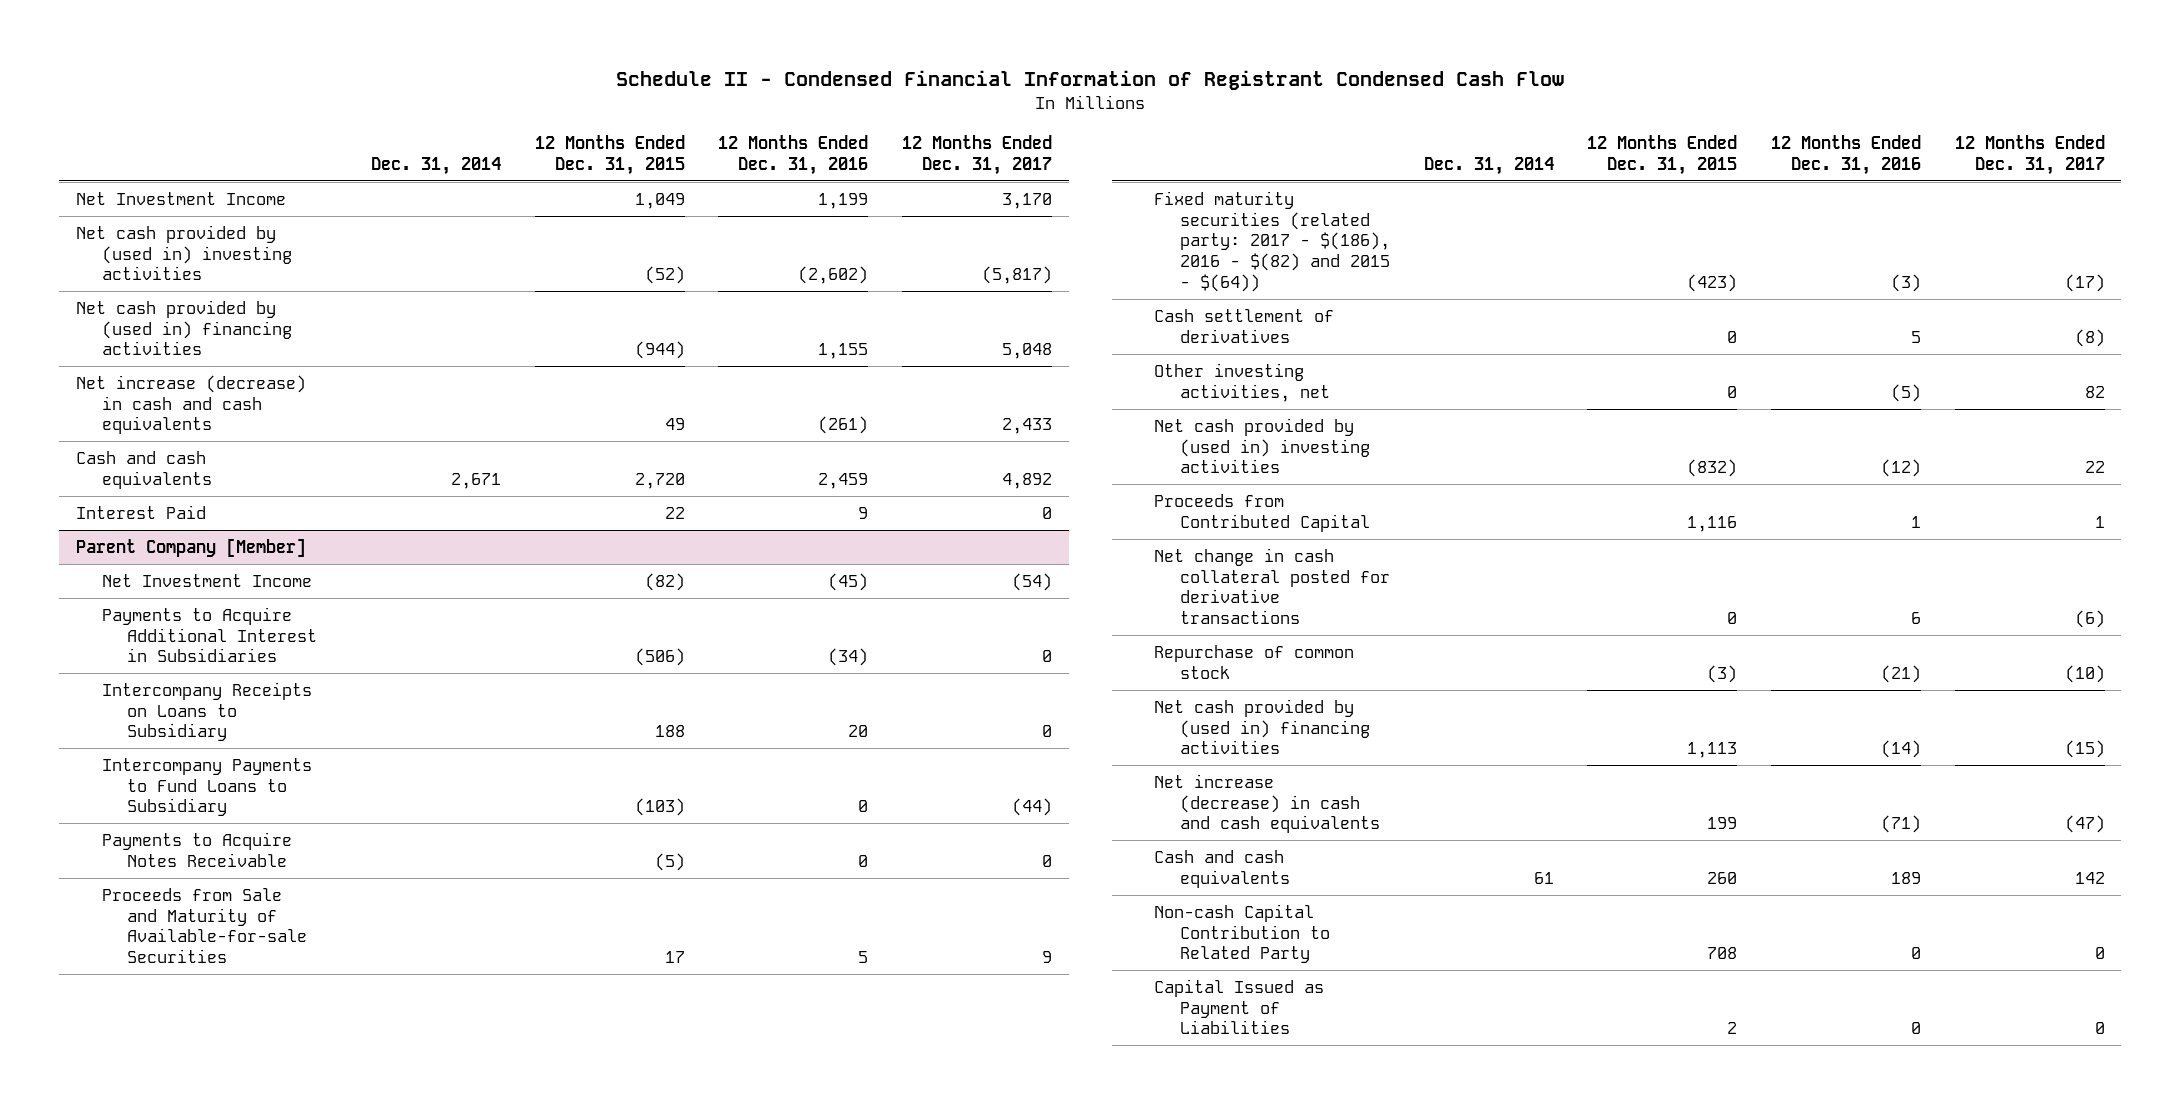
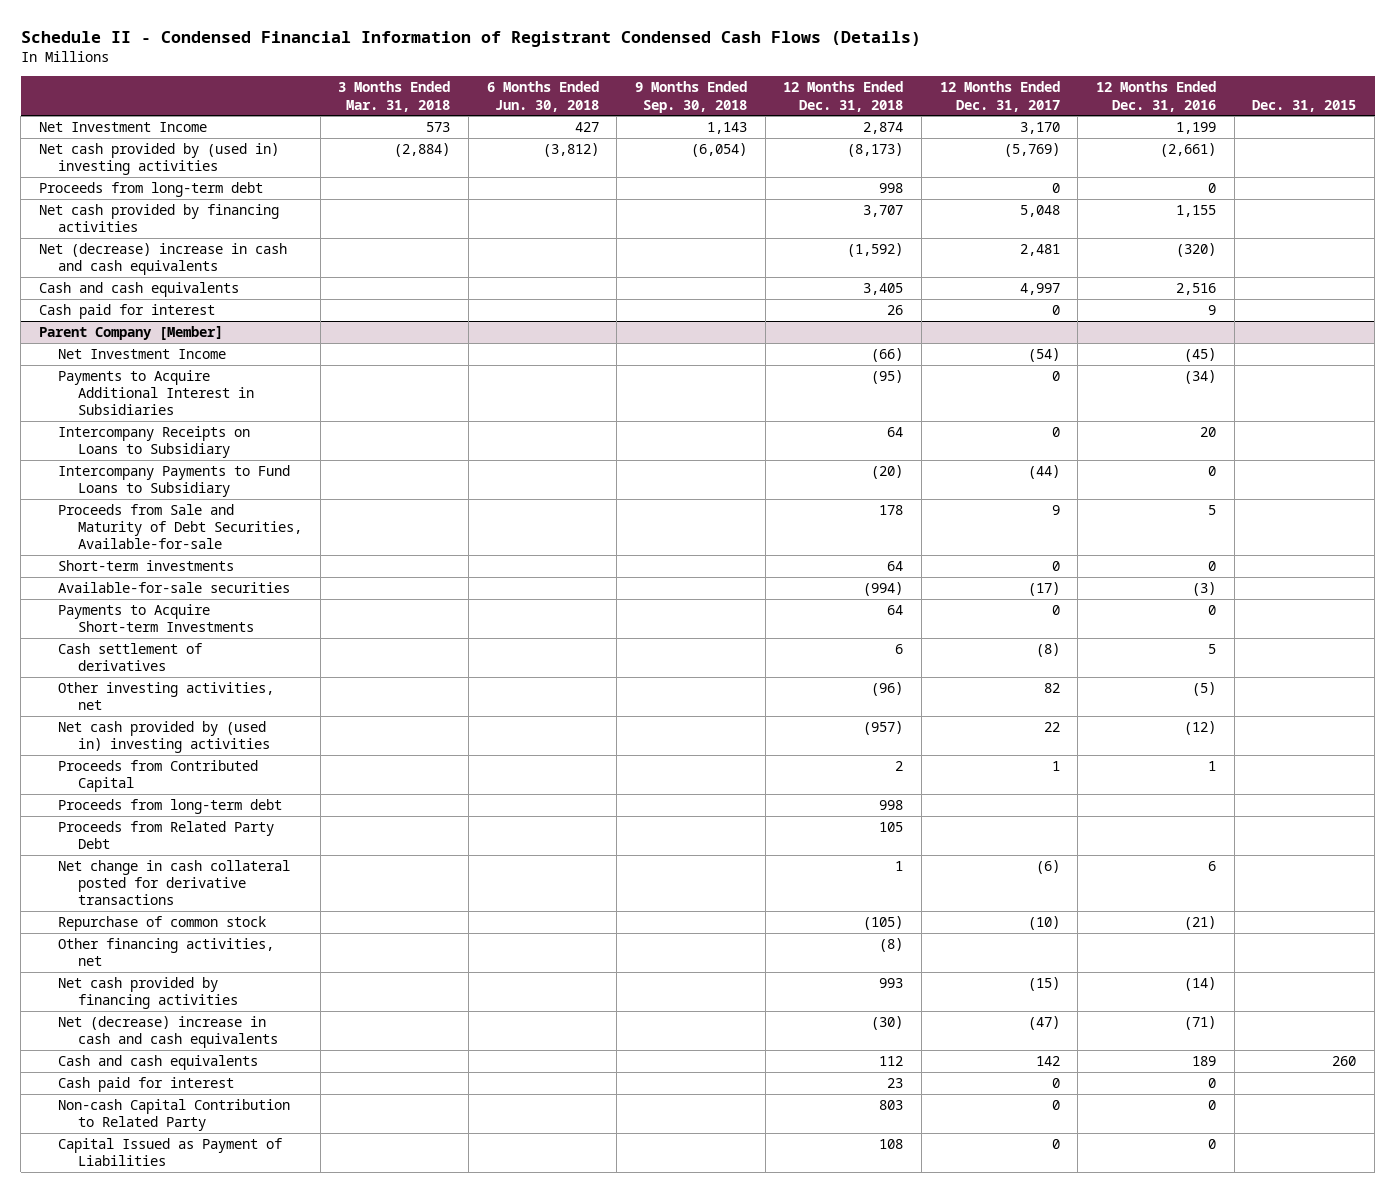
[616,69,1565,90] Schedule II - Condensed Financial Information of Registrant Condensed Cash Flow -> [20,30,921,47] Schedule II - Condensed Financial Information of Registrant Condensed Cash Flows (Details)
[371,156,502,175] Dec. 31, 2014 -> none
[534,135,685,175] 12 Months Ended Dec. 31, 2015 -> none
none -> [338,81,451,112] 3 Months Ended Mar. 31, 2018
none -> [486,81,599,112] 6 Months Ended Jun. 30, 2018
none -> [635,81,748,113] 9 Months Ended Sep. 30, 2018
none -> [783,81,904,112] 12 Months Ended Dec. 31, 2018
none -> [1252,99,1357,112] Dec. 31, 2015
[798,266,869,285] (2,602) -> [1160,143,1217,158] (2,661)
[982,266,1053,285] (5,817) -> [1003,143,1060,158] (5,769)
none -> [38,182,263,198] Proceeds from long-term debt
[75,299,292,356] Net cash provided by (used in) financing activities -> [38,204,279,233] Net cash provided by financing activities
[75,374,306,435] Net increase (decrease) in cash and cash equivalents -> [38,243,287,276] Net (decrease) increase in cash and cash equivalents
[818,416,869,435] (261) -> [1176,243,1217,258] (320)
[1002,418,1053,435] 2,433 -> [1019,244,1060,257] 2,481
[818,472,869,489] 2,459 -> [1176,283,1217,296] 2,516
[1002,472,1053,489] 4,892 -> [1019,283,1060,296] 4,997
[75,504,206,519] Interest Paid -> [38,304,215,320] Cash paid for interest
[101,831,292,867] Payments to Acquire Notes Receivable -> none
[101,887,308,964] Proceeds from Sale and Maturity of Available-for-sale Securities -> [58,504,302,550] Proceeds from Sale and Maturity of Debt Securities, Available-for-sale
none -> [58,560,235,572] Short-term investments
[1154,190,1391,292] Fixed maturity securities (related party: 2017 - $(186), 2016 - $(82) and 2015 - $(64)) -> [58,582,291,594] Available-for-sale securities
none -> [58,604,254,633] Payments to Acquire Short-term Investments
none -> [58,799,283,815] Proceeds from long-term debt
none -> [58,821,275,850] Proceeds from Related Party Debt
none -> [58,938,275,967] Other financing activities, net
[1154,698,1371,755] Net cash provided by (used in) financing activities -> [58,977,238,1010] Net cash provided by financing activities
[1154,773,1381,834] Net increase (decrease) in cash and cash equivalents -> [58,1016,278,1049] Net (decrease) increase in cash and cash equivalents
none -> [58,1077,235,1093] Cash paid for interest

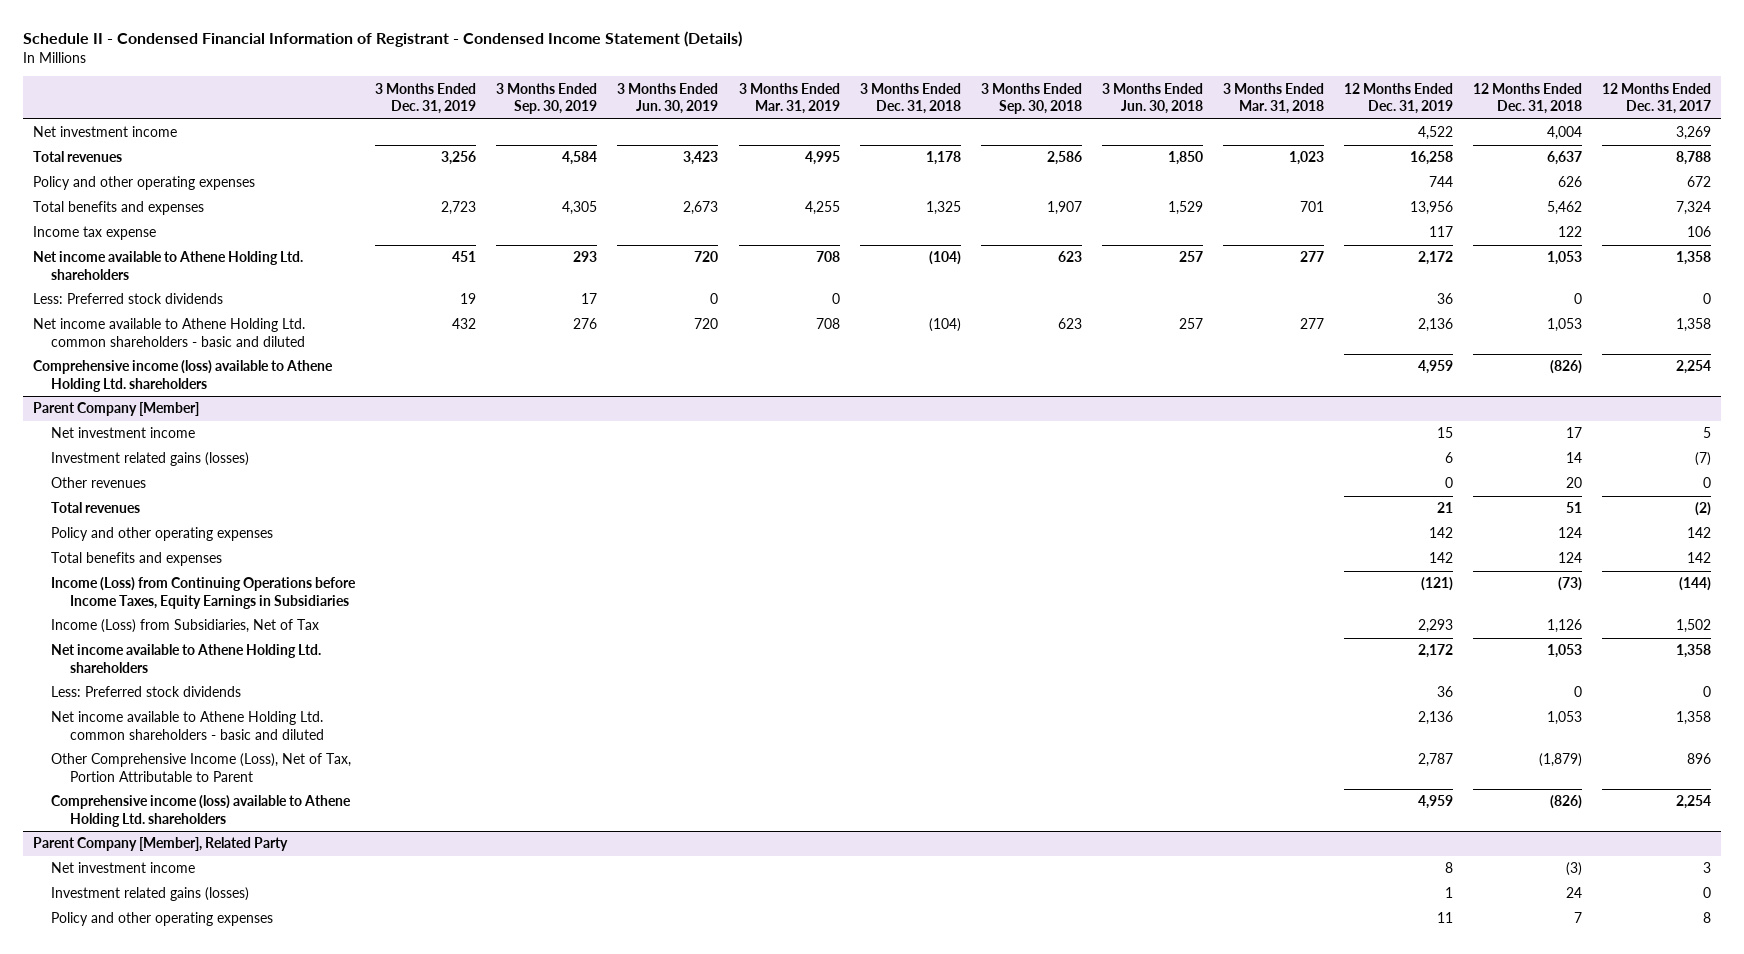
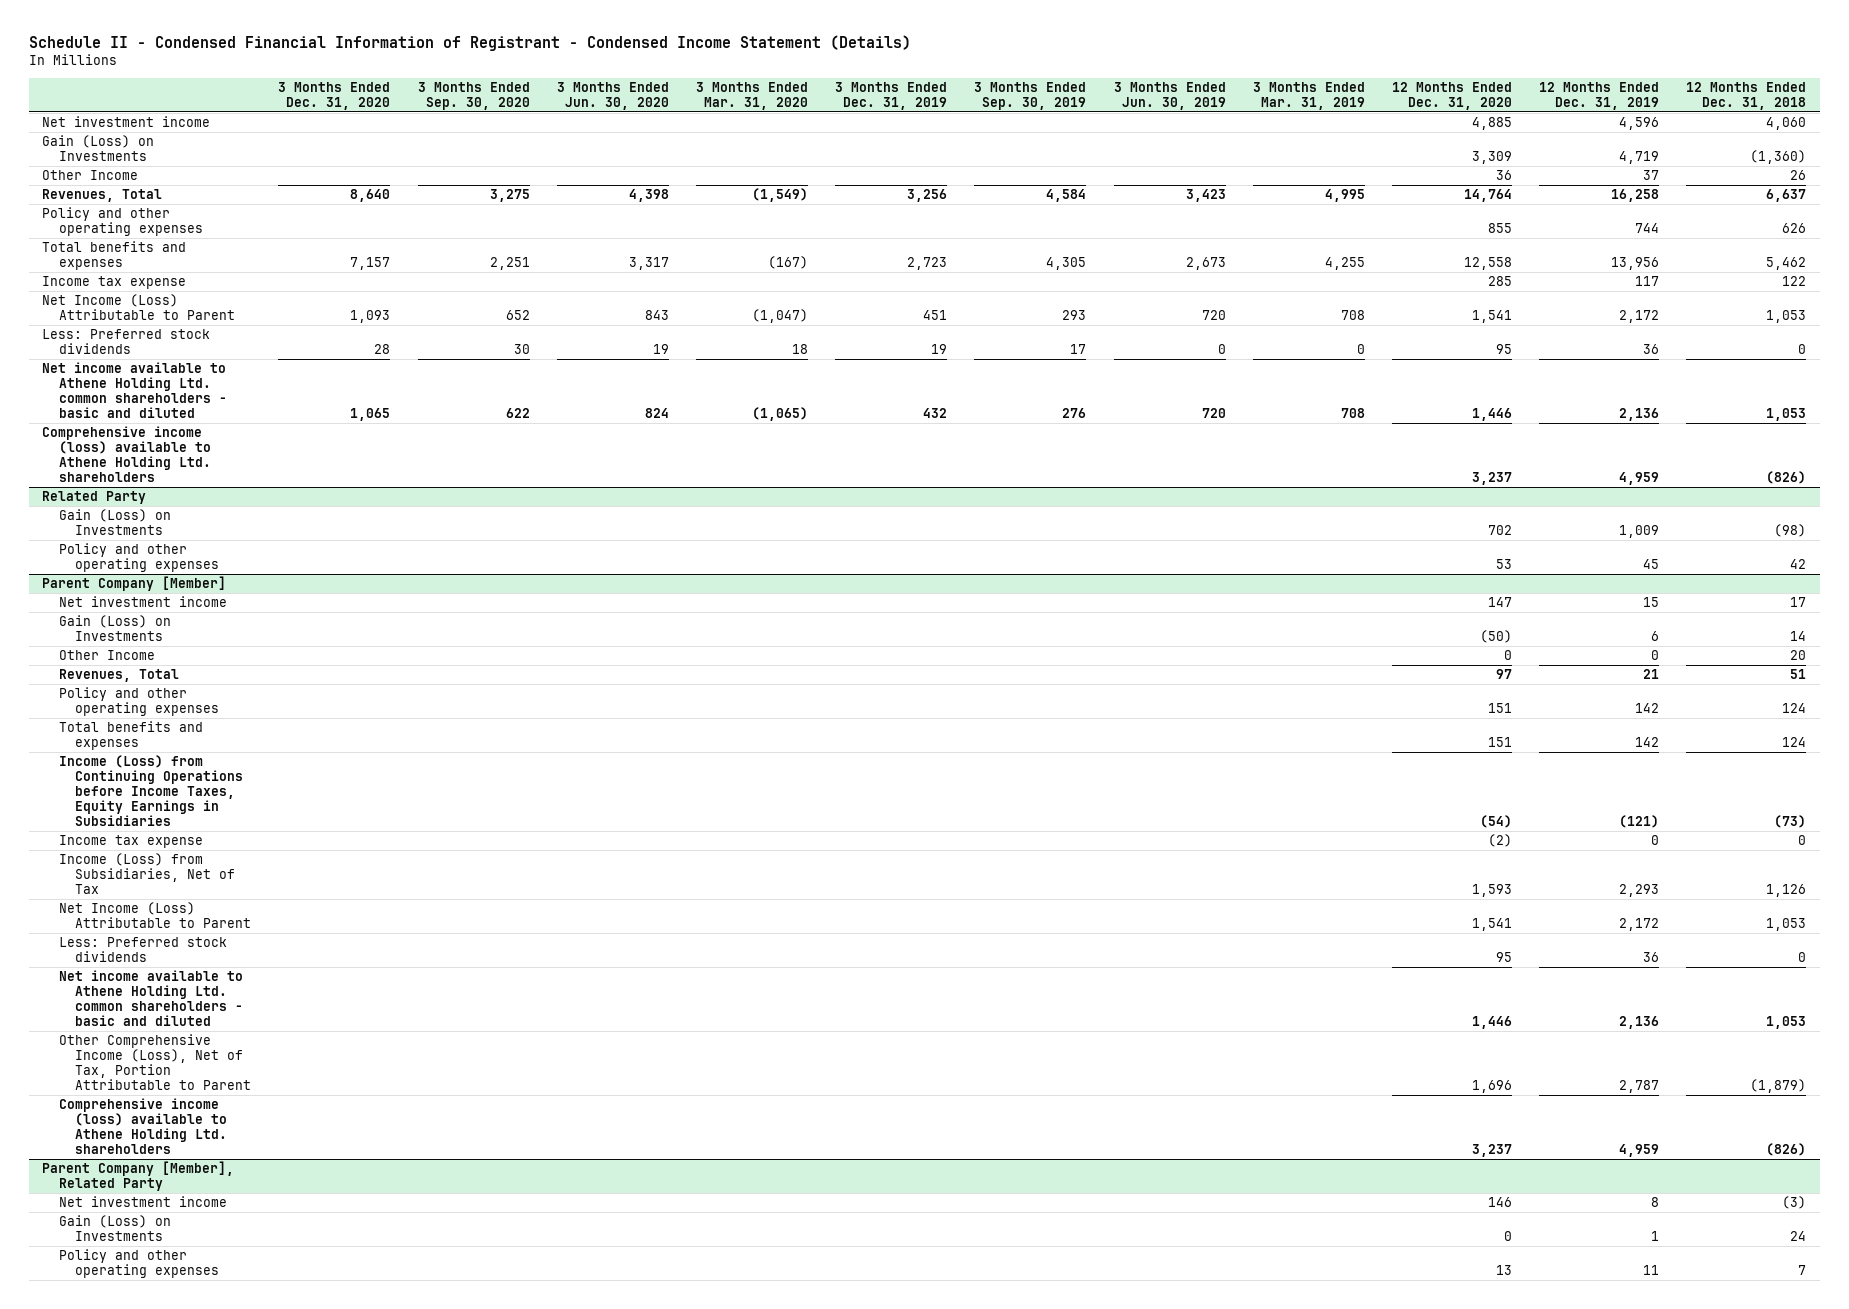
[859,82,961,114] 3 Months Ended Dec. 31, 2018 -> none
[980,82,1082,114] 3 Months Ended Sep. 30, 2018 -> none
[1101,82,1203,114] 3 Months Ended Jun. 30, 2018 -> none
[1222,82,1324,114] 3 Months Ended Mar. 31, 2018 -> none
[1601,82,1711,114] 12 Months Ended Dec. 31, 2017 -> none
none -> [278,82,391,111] 3 Months Ended Dec. 31, 2020
none -> [417,82,530,111] 3 Months Ended Sep. 30, 2020
none -> [556,82,669,111] 3 Months Ended Jun. 30, 2020
none -> [695,82,808,111] 3 Months Ended Mar. 31, 2020
none -> [1391,82,1512,111] 12 Months Ended Dec. 31, 2020
[1417,126,1453,141] 4,522 -> [1619,117,1660,131] 4,596
[1546,126,1582,141] 4,004 -> [1766,117,1807,131] 4,060
none -> [42,135,155,162] Gain (Loss) on Investments
none -> [42,170,139,181] Other Income
[32,151,122,163] Total revenues -> [42,189,163,203] Revenues, Total
[32,251,303,280] Net income available to Athene Holding Ltd. shareholders -> [42,294,235,321] Net Income (Loss) Attributable to Parent
none -> [42,491,147,505] Related Party
none -> [58,509,171,536] Gain (Loss) on Investments
none -> [58,543,220,573] Policy and other operating expenses
[51,452,250,467] Investment related gains (losses) -> [58,615,171,642] Gain (Loss) on Investments
[51,477,147,489] Other revenues -> [58,650,155,661] Other Income
[51,502,141,514] Total revenues -> [58,669,179,683] Revenues, Total
none -> [58,835,203,849] Income tax expense
[51,644,322,673] Net income available to Athene Holding Ltd. shareholders -> [58,902,252,929] Net Income (Loss) Attributable to Parent
[51,887,250,902] Investment related gains (losses) -> [58,1215,171,1242] Gain (Loss) on Investments

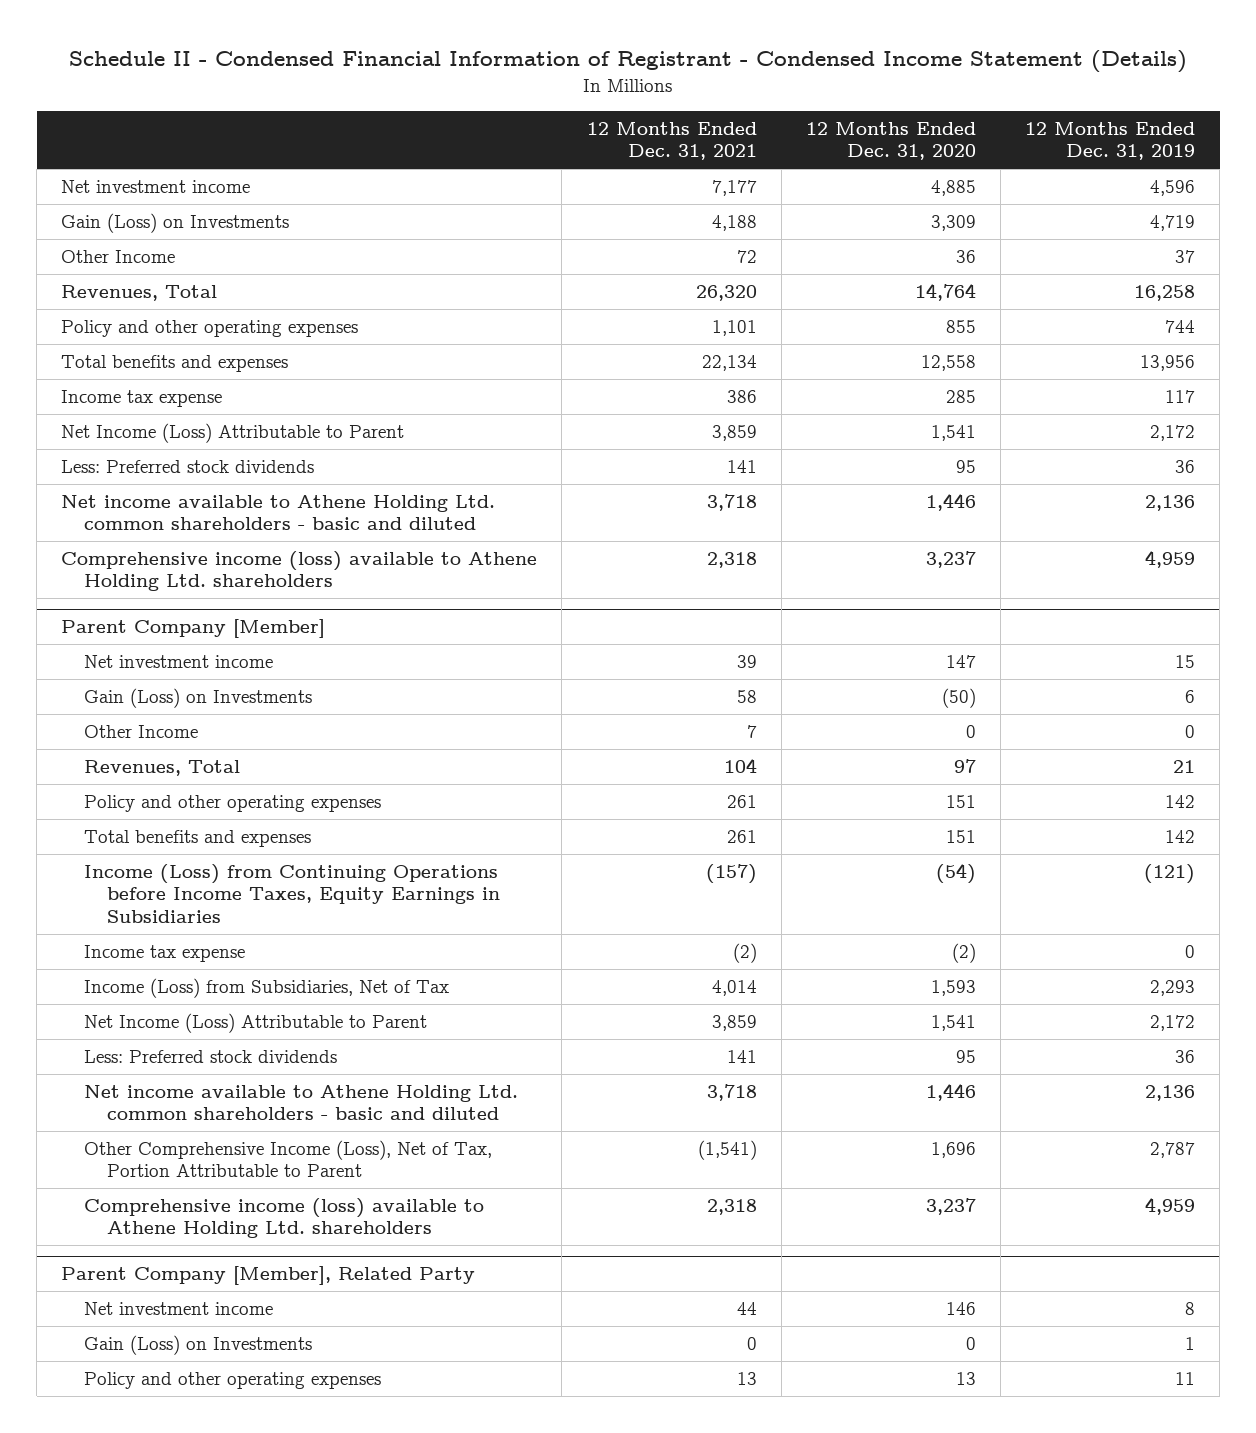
[278,82,391,111] 3 Months Ended Dec. 31, 2020 -> none
[417,82,530,111] 3 Months Ended Sep. 30, 2020 -> none
[556,82,669,111] 3 Months Ended Jun. 30, 2020 -> none
[695,82,808,111] 3 Months Ended Mar. 31, 2020 -> none
[835,82,948,111] 3 Months Ended Dec. 31, 2019 -> none
[974,82,1087,111] 3 Months Ended Sep. 30, 2019 -> none
[1113,82,1226,111] 3 Months Ended Jun. 30, 2019 -> none
[1252,82,1365,111] 3 Months Ended Mar. 31, 2019 -> none
[1686,82,1807,111] 12 Months Ended Dec. 31, 2018 -> none
none -> [586,121,757,161] 12 Months Ended Dec. 31, 2021
[42,491,147,505] Related Party -> none
[58,509,171,536] Gain (Loss) on Investments -> none
[58,543,220,573] Policy and other operating expenses -> none

